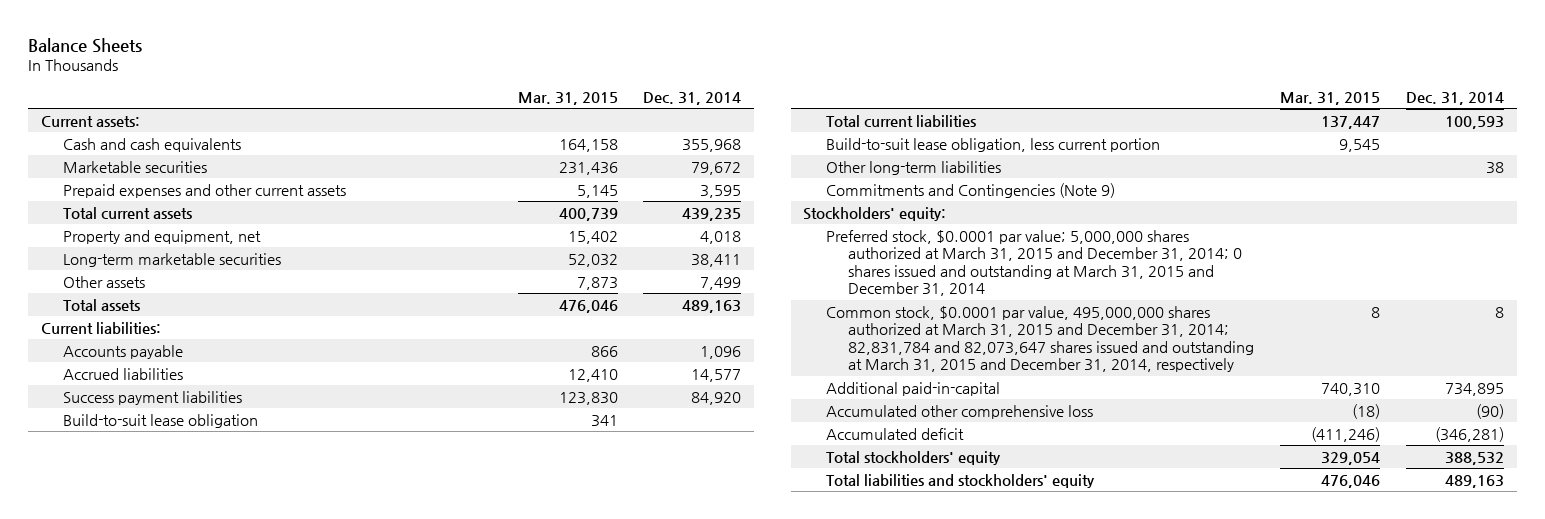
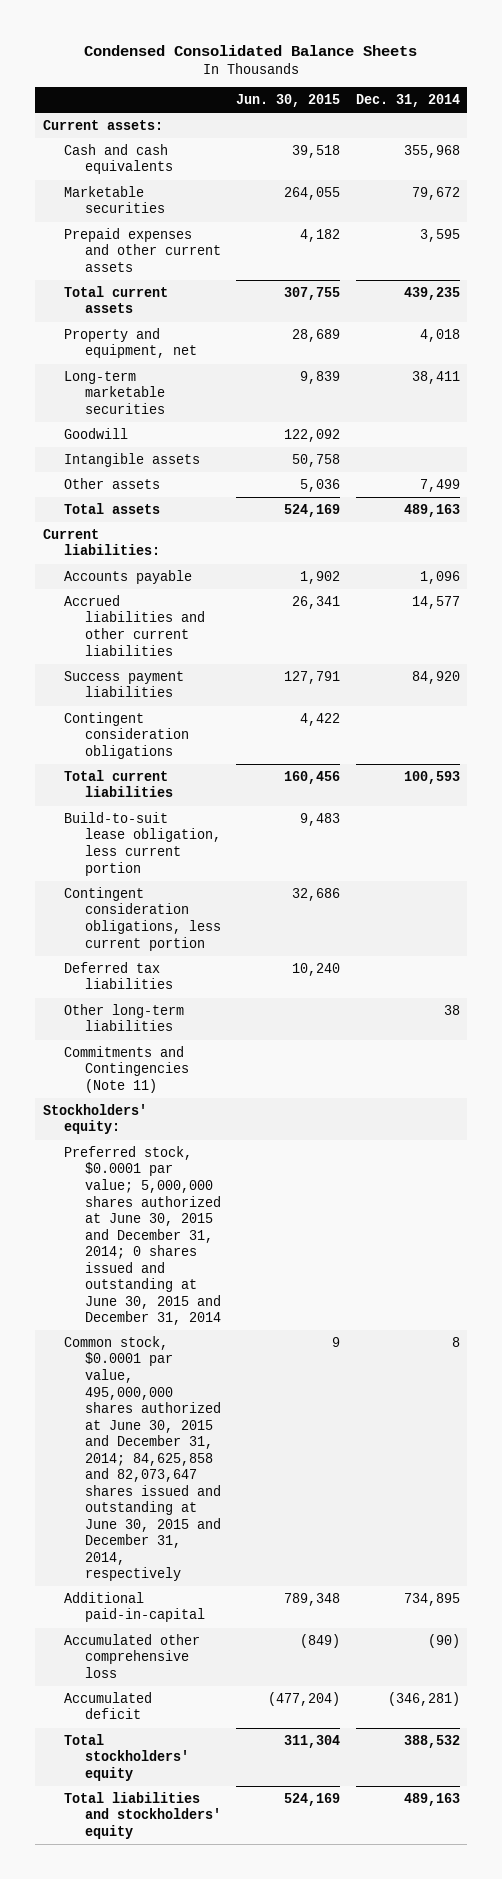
[28,37,143,53] Balance Sheets -> [84,44,418,56] Condensed Consolidated Balance Sheets
[517,91,618,105] Mar. 31, 2015 -> none
none -> [236,94,341,108] Jun. 30, 2015
none -> [64,427,129,439] Goodwill
none -> [64,452,201,467] Intangible assets
[63,367,184,380] Accrued liabilities -> [64,594,206,656] Accrued liabilities and other current liabilities
[63,413,259,428] Build-to-suit lease obligation -> none
none -> [64,711,190,759] Contingent consideration obligations
none -> [64,886,222,951] Contingent consideration obligations, less current portion
none -> [64,961,174,990] Deferred tax liabilities
[825,182,1115,198] Commitments and Contingencies (Note 9) -> [64,1045,190,1093] Commitments and Contingencies (Note 11)
[825,229,1243,297] Preferred stock, $0.0001 par value; 5,000,000 shares authorized at March 31, 2015 and December 31, 2014; 0 shares issued and outstanding at March 31, 2015 and December 31, 2014 -> [64,1145,222,1326] Preferred stock, $0.0001 par value; 5,000,000 shares authorized at June 30, 2015 and December 31, 2014; 0 shares issued and outstanding at June 30, 2015 and December 31, 2014
[825,305,1255,373] Common stock, $0.0001 par value, 495,000,000 shares authorized at March 31, 2015 and December 31, 2014; 82,831,784 and 82,073,647 shares issued and outstanding at March 31, 2015 and December 31, 2014, respectively -> [64,1335,222,1582] Common stock, $0.0001 par value, 495,000,000 shares authorized at June 30, 2015 and December 31, 2014; 84,625,858 and 82,073,647 shares issued and outstanding at June 30, 2015 and December 31, 2014, respectively

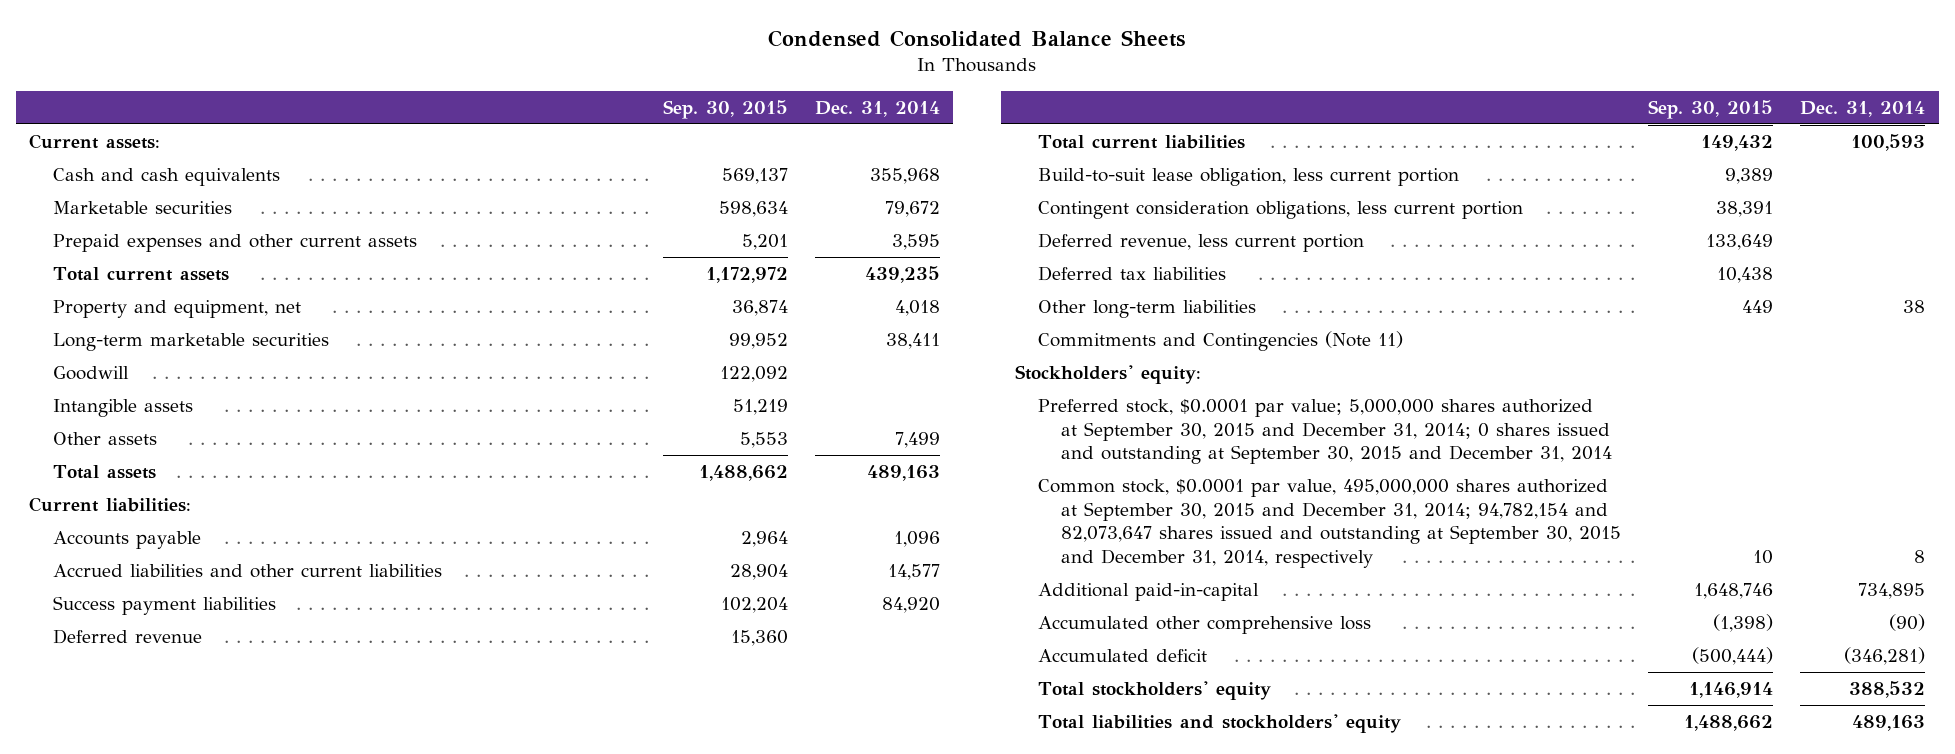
[236,94,341,108] Jun. 30, 2015 -> none
none -> [662,99,788,119] Sep. 30, 2015
[64,711,190,759] Contingent consideration obligations -> none
none -> [52,629,202,645] Deferred revenue
none -> [1037,233,1364,253] Deferred revenue, less current portion
[64,1145,222,1326] Preferred stock, $0.0001 par value; 5,000,000 shares authorized at June 30, 2015 and December 31, 2014; 0 shares issued and outstanding at June 30, 2015 and December 31, 2014 -> [1037,399,1613,465] Preferred stock, $0.0001 par value; 5,000,000 shares authorized at September 30, 2015 and December 31, 2014; 0 shares issued and outstanding at September 30, 2015 and December 31, 2014
[64,1335,222,1582] Common stock, $0.0001 par value, 495,000,000 shares authorized at June 30, 2015 and December 31, 2014; 84,625,858 and 82,073,647 shares issued and outstanding at June 30, 2015 and December 31, 2014, respectively -> [1037,479,1622,568] Common stock, $0.0001 par value, 495,000,000 shares authorized at September 30, 2015 and December 31, 2014; 94,782,154 and 82,073,647 shares issued and outstanding at September 30, 2015 and December 31, 2014, respectively

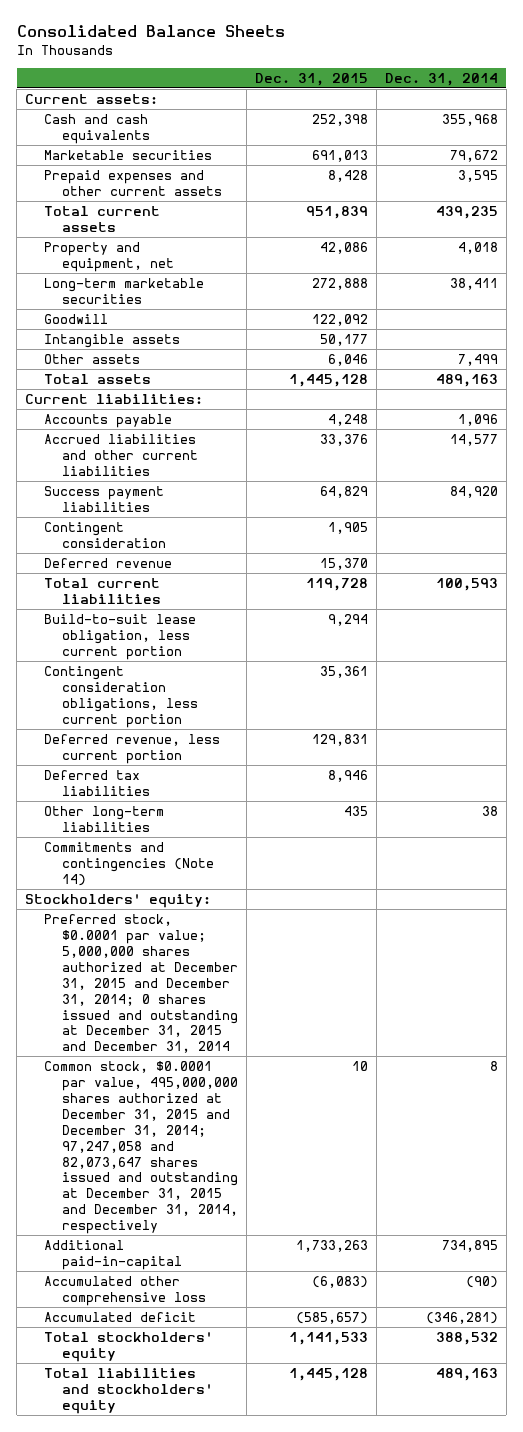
[768,29,1186,47] Condensed Consolidated Balance Sheets -> [16,25,285,38] Consolidated Balance Sheets
[662,99,788,119] Sep. 30, 2015 -> none
none -> [255,72,369,86] Dec. 31, 2015
none -> [43,521,167,548] Contingent consideration
[1037,331,1403,352] Commitments and Contingencies (Note 11) -> [43,841,215,886] Commitments and contingencies (Note 14)
[1037,399,1613,465] Preferred stock, $0.0001 par value; 5,000,000 shares authorized at September 30, 2015 and December 31, 2014; 0 shares issued and outstanding at September 30, 2015 and December 31, 2014 -> [43,913,239,1054] Preferred stock, $0.0001 par value; 5,000,000 shares authorized at December 31, 2015 and December 31, 2014; 0 shares issued and outstanding at December 31, 2015 and December 31, 2014
[1037,479,1622,568] Common stock, $0.0001 par value, 495,000,000 shares authorized at September 30, 2015 and December 31, 2014; 94,782,154 and 82,073,647 shares issued and outstanding at September 30, 2015 and December 31, 2014, respectively -> [43,1060,239,1235] Common stock, $0.0001 par value, 495,000,000 shares authorized at December 31, 2015 and December 31, 2014; 97,247,058 and 82,073,647 shares issued and outstanding at December 31, 2015 and December 31, 2014, respectively

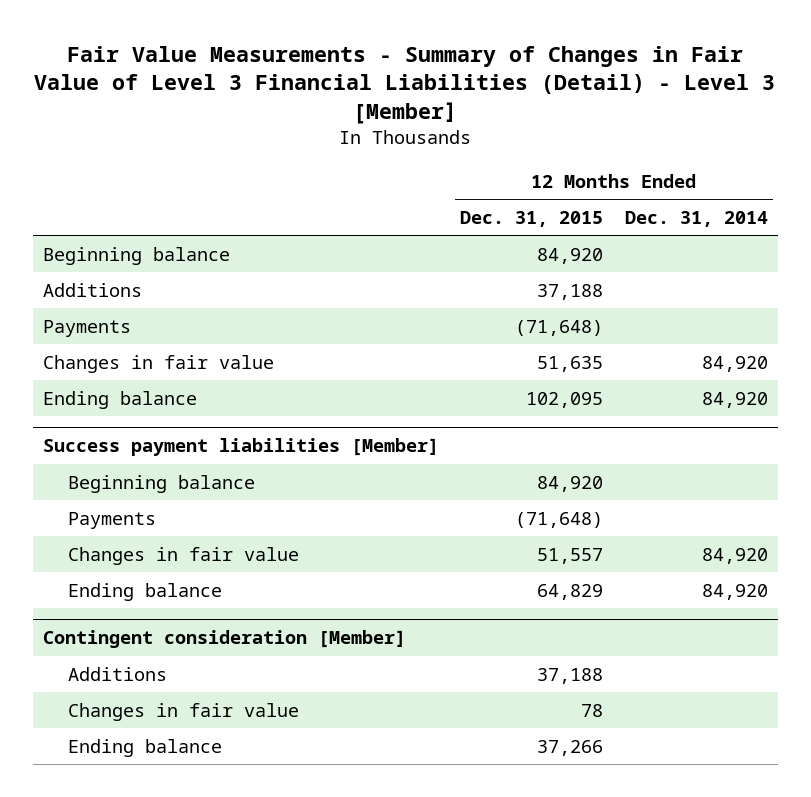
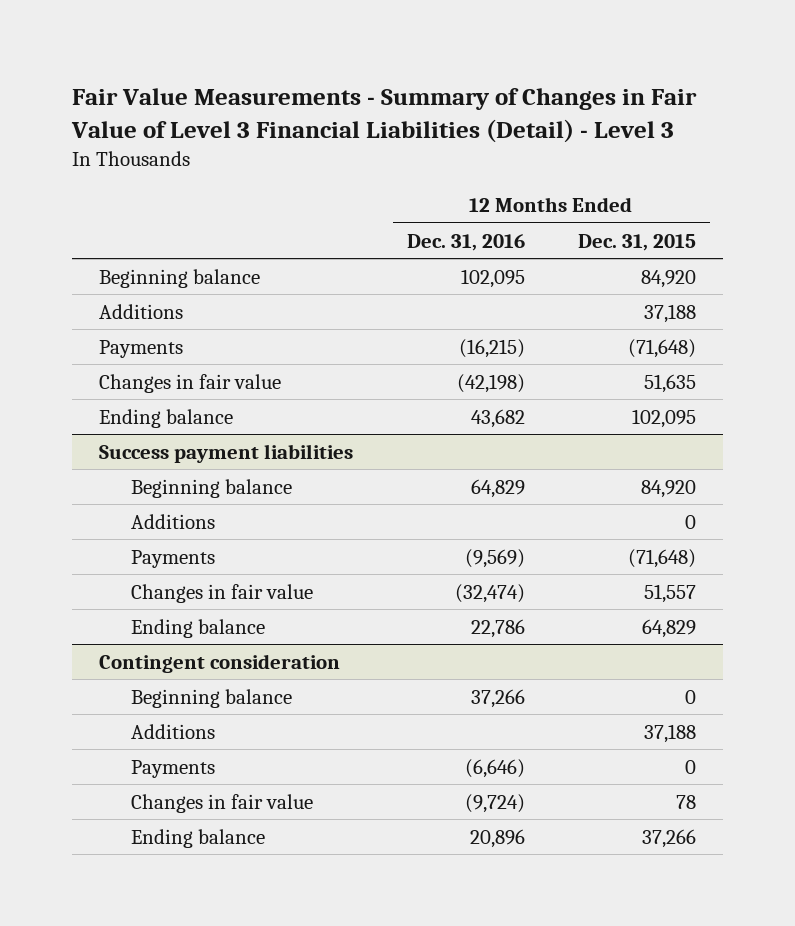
[34,45,776,125] Fair Value Measurements - Summary of Changes in Fair Value of Level 3 Financial Liabilities (Detail) - Level 3 [Member] -> [70,87,697,143] Fair Value Measurements - Summary of Changes in Fair Value of Level 3 Financial Liabilities (Detail) - Level 3
[624,211,768,228] Dec. 31, 2014 -> none
none -> [406,233,525,251] Dec. 31, 2016
[43,438,440,457] Success payment liabilities [Member] -> [98,443,353,463] Success payment liabilities
none -> [130,513,215,529] Additions
[43,630,407,649] Contingent consideration [Member] -> [98,653,340,673] Contingent consideration
none -> [130,688,292,708] Beginning balance
none -> [130,759,215,778] Payments

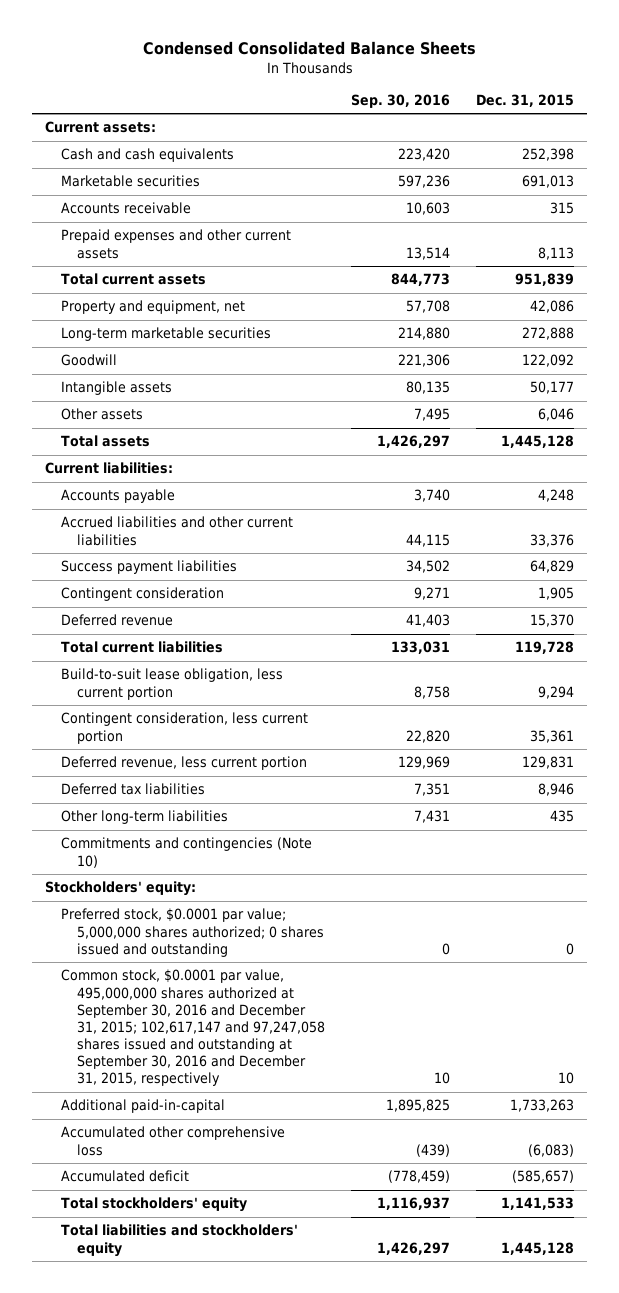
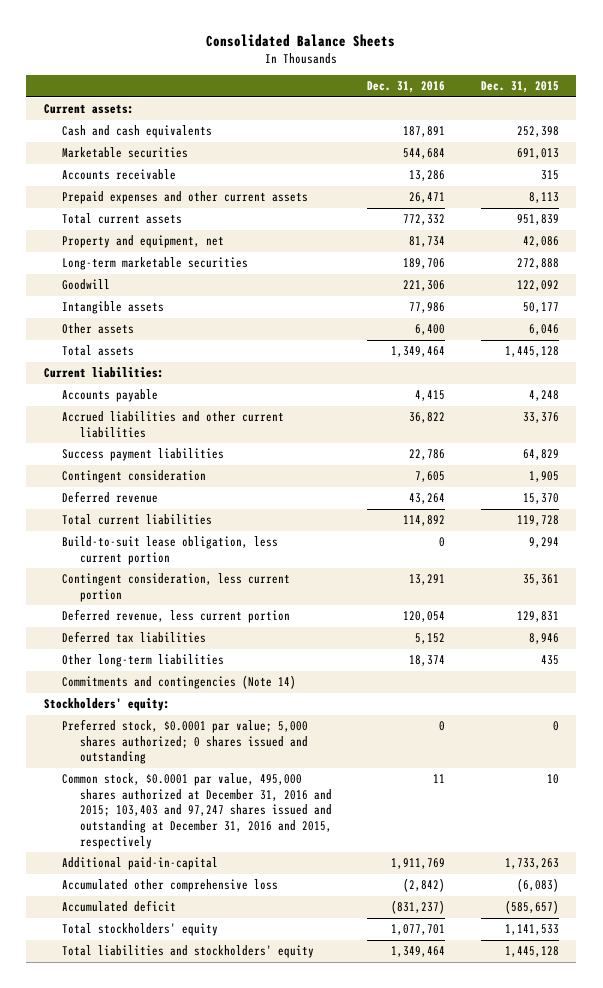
[142,40,476,55] Condensed Consolidated Balance Sheets -> [206,33,396,47] Consolidated Balance Sheets
[350,93,450,108] Sep. 30, 2016 -> none
none -> [367,81,446,94] Dec. 31, 2016
[61,837,313,868] Commitments and contingencies (Note 10) -> [62,675,297,690] Commitments and contingencies (Note 14)
[61,908,324,957] Preferred stock, $0.0001 par value; 5,000,000 shares authorized; 0 shares issued and outstanding -> [62,719,309,765] Preferred stock, $0.0001 par value; 5,000 shares authorized; 0 shares issued and outstanding
[61,969,325,1087] Common stock, $0.0001 par value, 495,000,000 shares authorized at September 30, 2016 and December 31, 2015; 102,617,147 and 97,247,058 shares issued and outstanding at September 30, 2016 and December 31, 2015, respectively -> [62,773,333,849] Common stock, $0.0001 par value, 495,000 shares authorized at December 31, 2016 and 2015; 103,403 and 97,247 shares issued and outstanding at December 31, 2016 and 2015, respectively

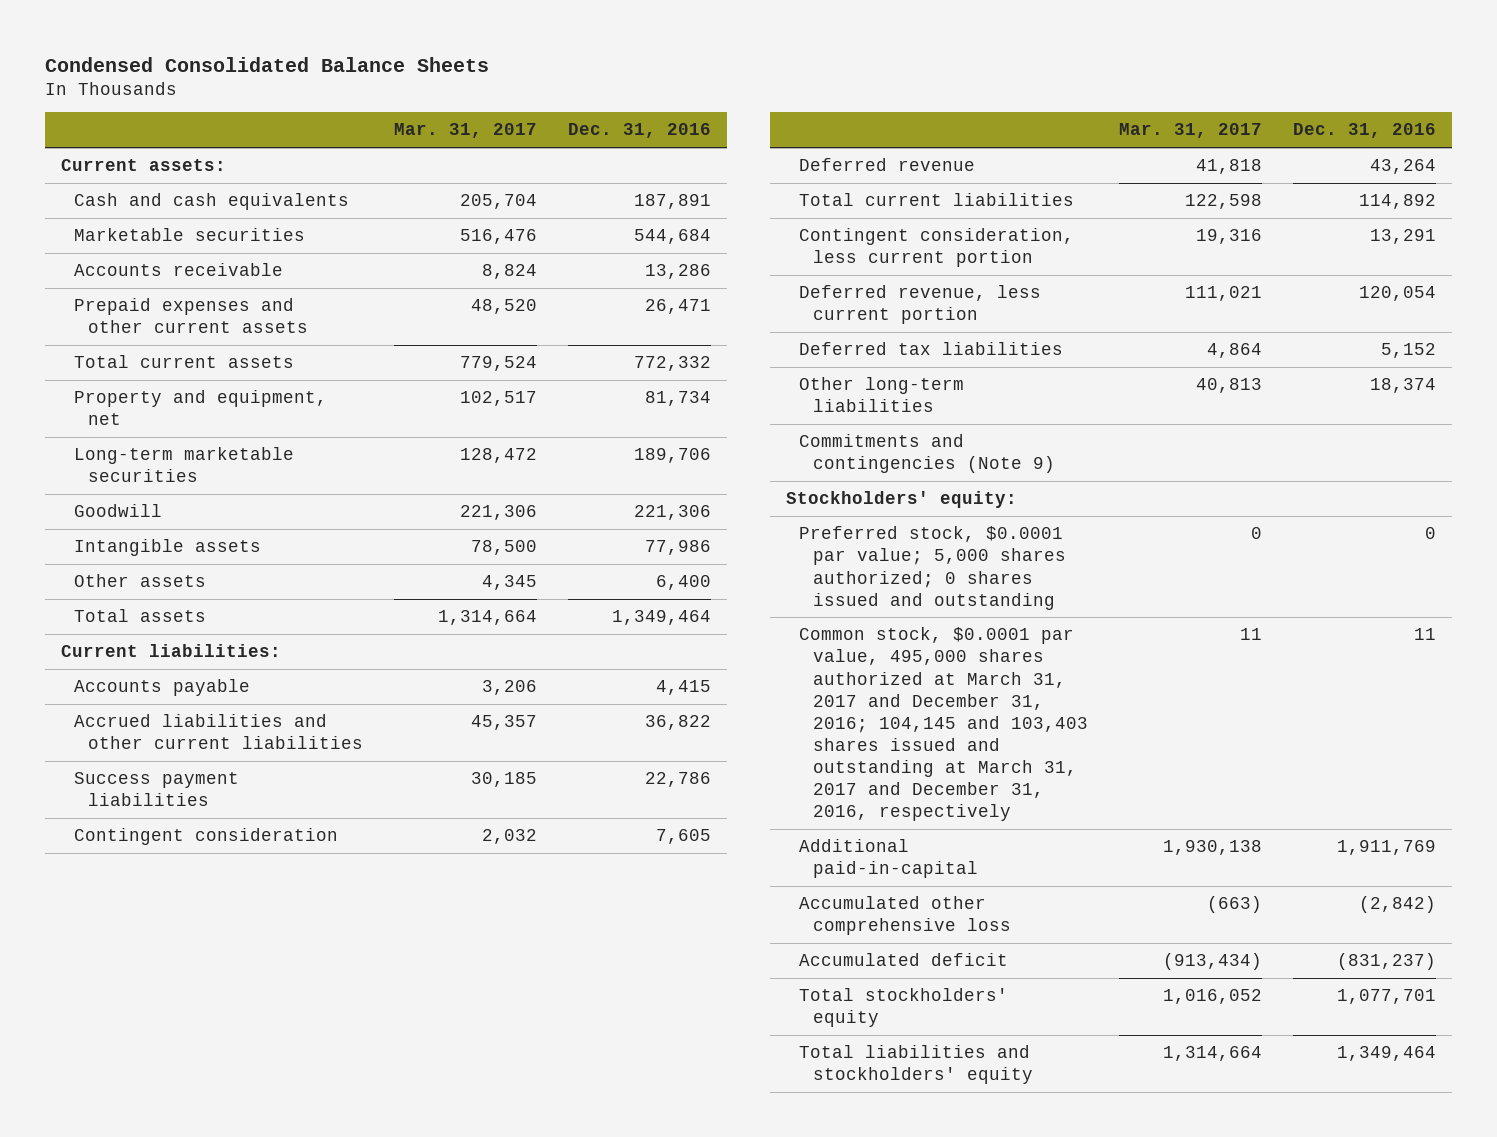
[206,33,396,47] Consolidated Balance Sheets -> [44,56,489,72] Condensed Consolidated Balance Sheets
[480,81,559,94] Dec. 31, 2015 -> none
none -> [393,123,537,139] Mar. 31, 2017
[62,536,279,565] Build-to-suit lease obligation, less current portion -> none
[62,675,297,690] Commitments and contingencies (Note 14) -> [799,434,1055,474] Commitments and contingencies (Note 9)
[62,773,333,849] Common stock, $0.0001 par value, 495,000 shares authorized at December 31, 2016 and 2015; 103,403 and 97,247 shares issued and outstanding at December 31, 2016 and 2015, respectively -> [799,627,1088,822] Common stock, $0.0001 par value, 495,000 shares authorized at March 31, 2017 and December 31, 2016; 104,145 and 103,403 shares issued and outstanding at March 31, 2017 and December 31, 2016, respectively

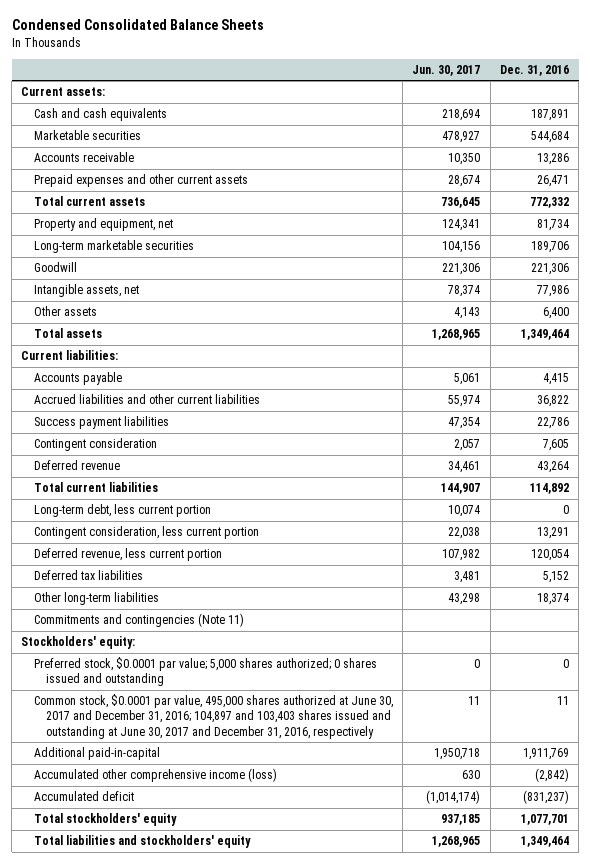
[393,123,537,139] Mar. 31, 2017 -> none
none -> [412,64,481,76] Jun. 30, 2017
[74,539,262,557] Intangible assets -> [33,284,139,298] Intangible assets, net
none -> [33,504,211,518] Long-term debt, less current portion
[799,434,1055,474] Commitments and contingencies (Note 9) -> [33,613,244,628] Commitments and contingencies (Note 11)
[799,627,1088,822] Common stock, $0.0001 par value, 495,000 shares authorized at March 31, 2017 and December 31, 2016; 104,145 and 103,403 shares issued and outstanding at March 31, 2017 and December 31, 2016, respectively -> [33,694,393,739] Common stock, $0.0001 par value, 495,000 shares authorized at June 30, 2017 and December 31, 2016; 104,897 and 103,403 shares issued and outstanding at June 30, 2017 and December 31, 2016, respectively
[799,896,1011,936] Accumulated other comprehensive loss -> [33,768,277,783] Accumulated other comprehensive income (loss)

